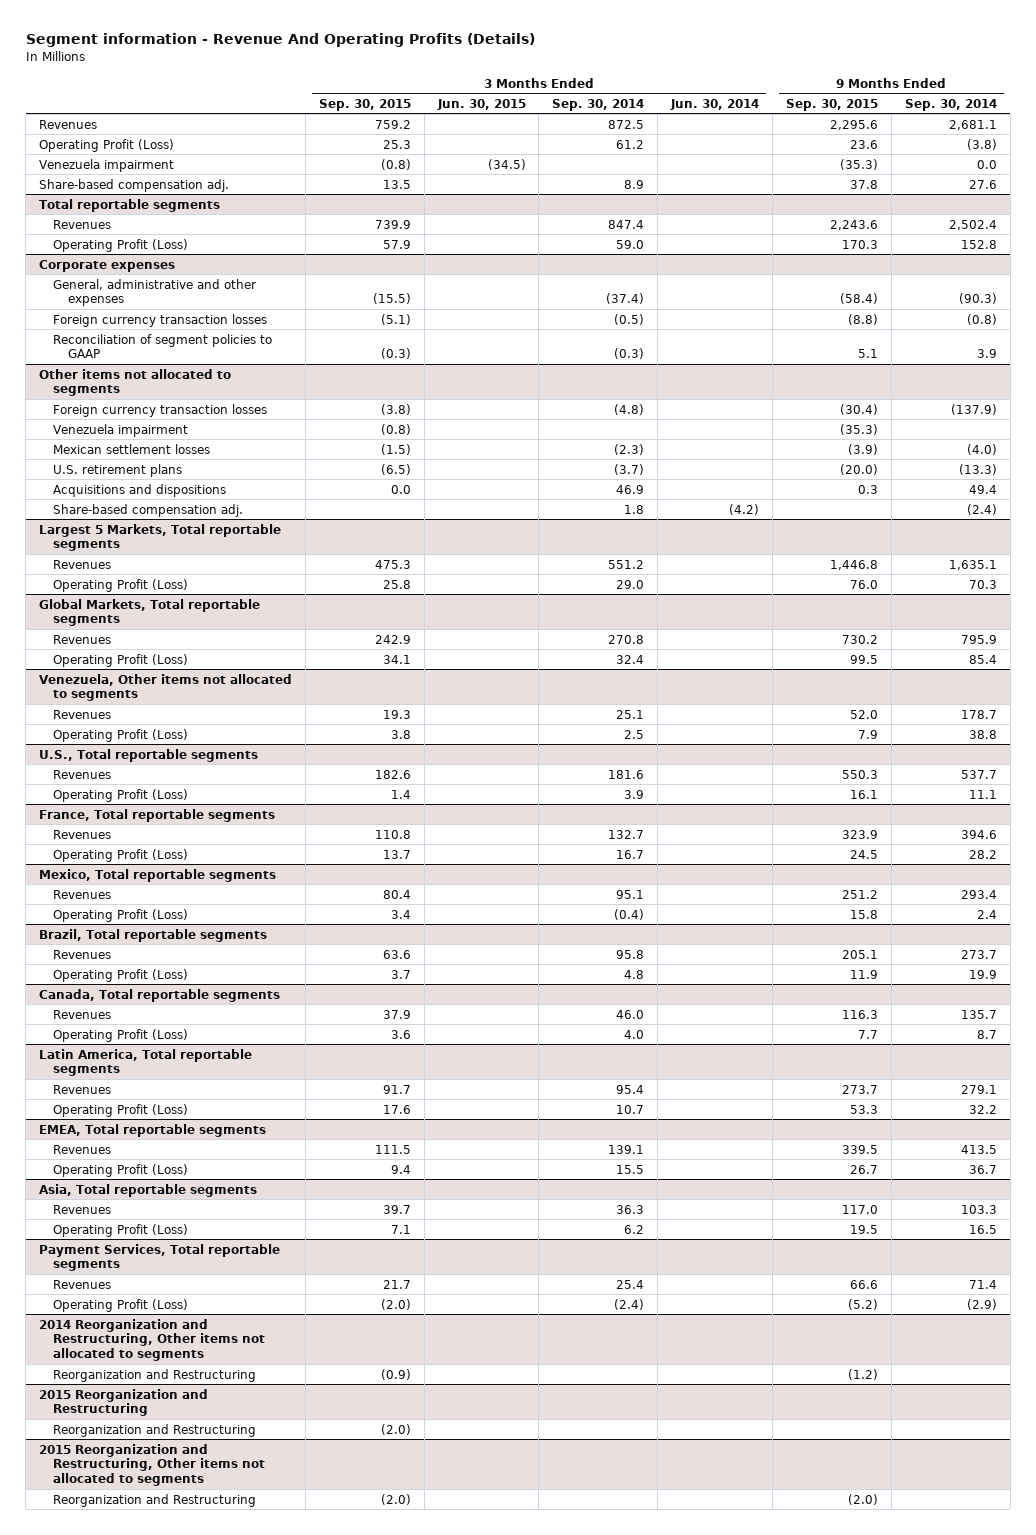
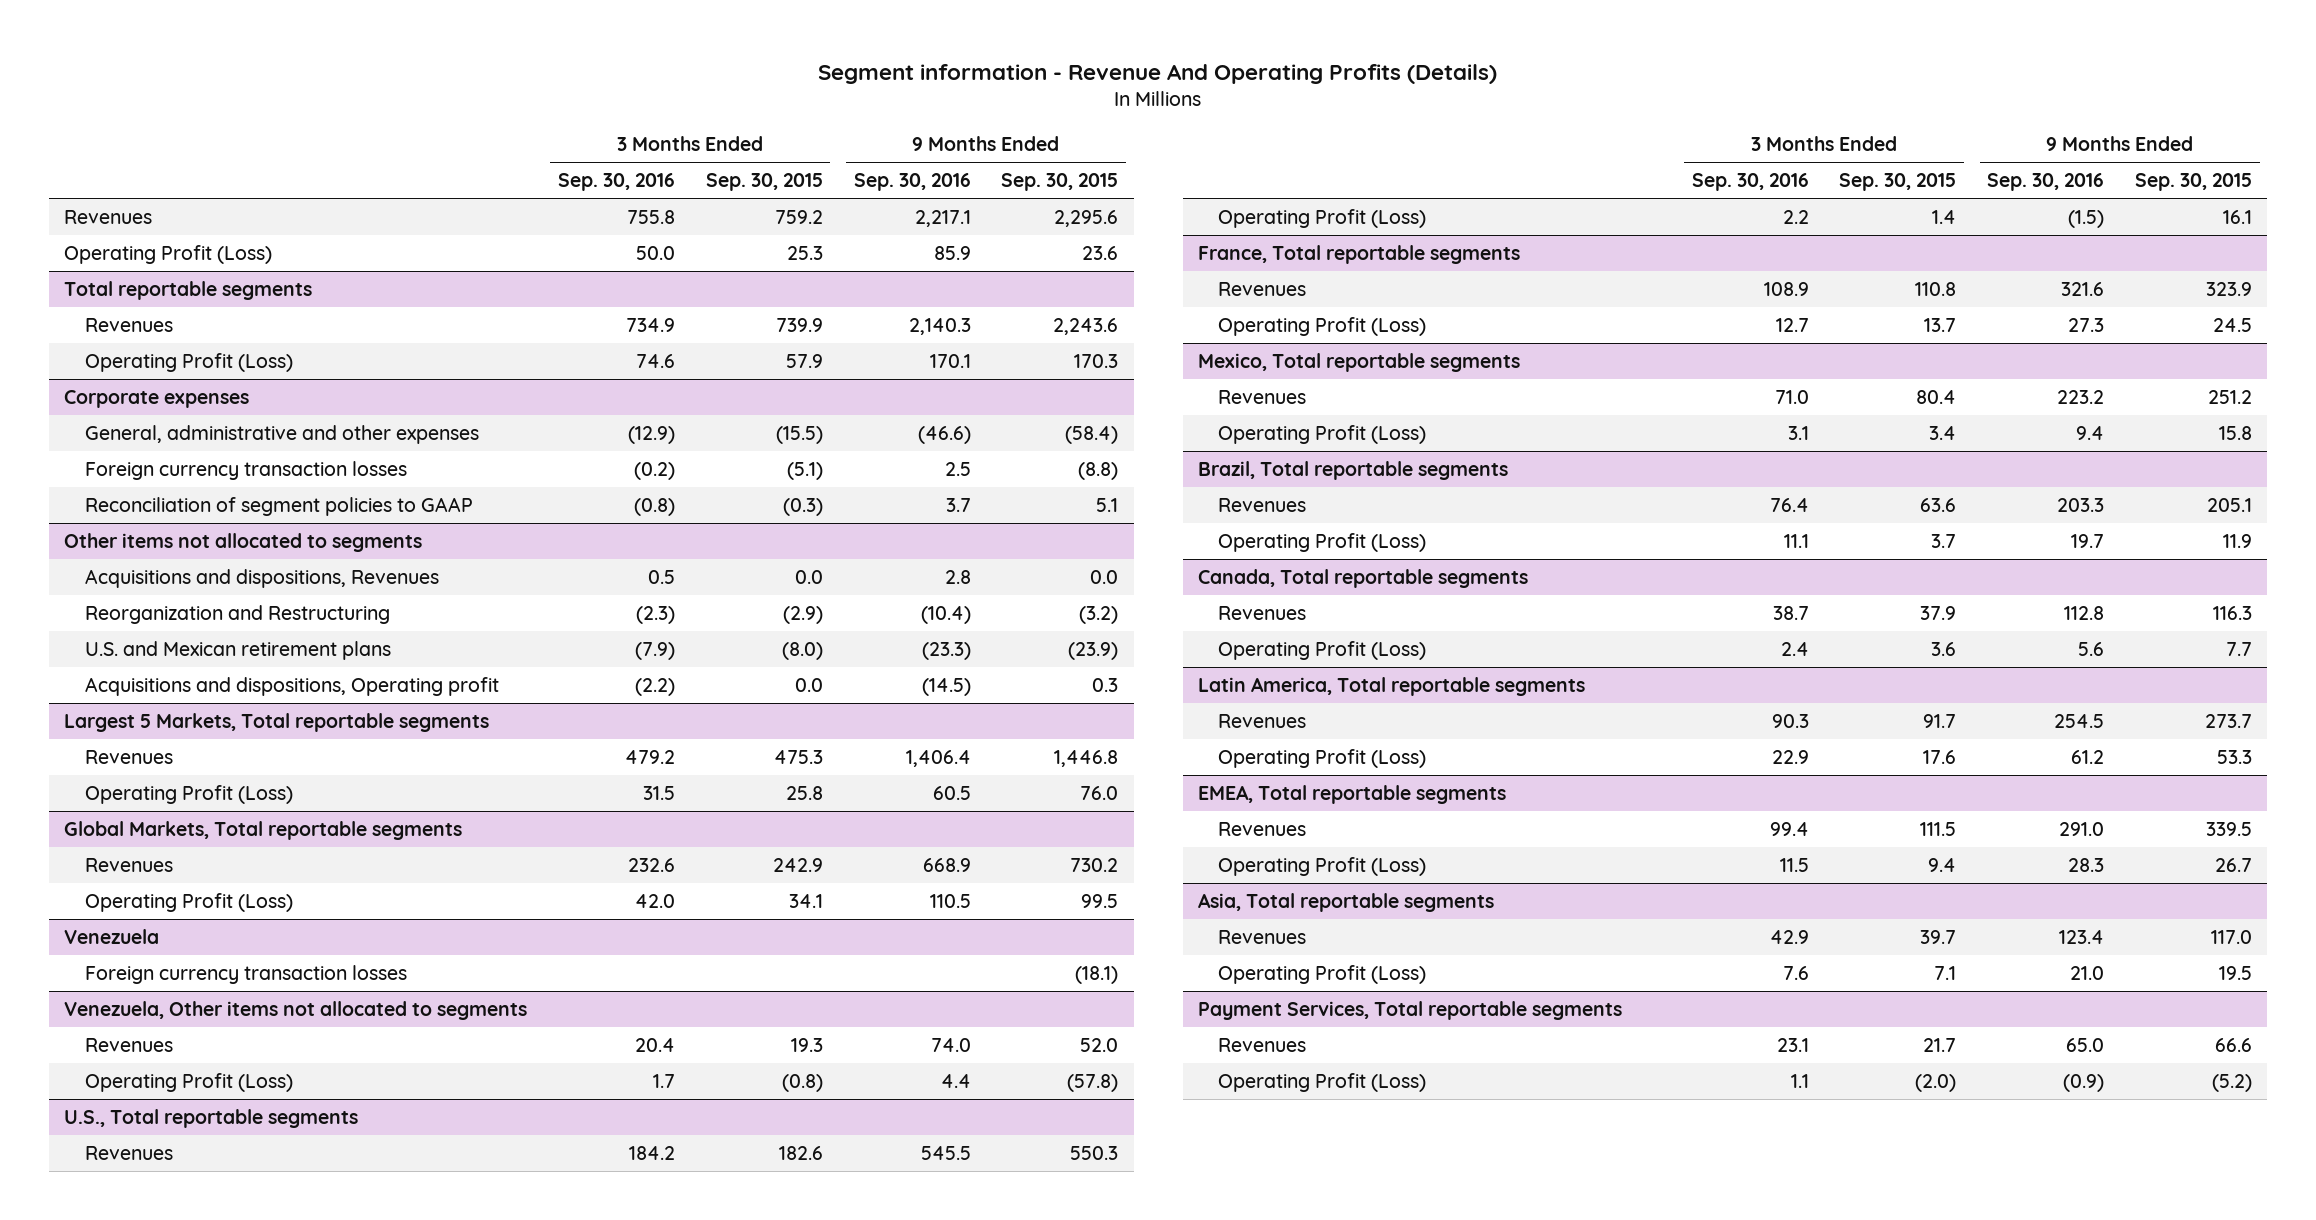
[436,98,526,110] Jun. 30, 2015 -> none
[552,98,645,111] Sep. 30, 2014 -> none
[670,98,760,110] Jun. 30, 2014 -> none
[904,98,997,111] Sep. 30, 2014 -> none
none -> [558,173,676,192] Sep. 30, 2016
none -> [853,173,971,192] Sep. 30, 2016
[38,158,174,172] Venezuela impairment -> none
[38,178,229,192] Share-based compensation adj. -> none
[53,403,268,417] Foreign currency transaction losses -> none
[53,423,189,437] Venezuela impairment -> none
[53,443,211,454] Mexican settlement losses -> none
[53,503,244,517] Share-based compensation adj. -> none
none -> [84,569,439,589] Acquisitions and dispositions, Revenues
none -> [84,605,390,625] Reorganization and Restructuring
[53,463,183,477] U.S. retirement plans -> [84,641,391,661] U.S. and Mexican retirement plans
[380,463,411,475] (6.5) -> [781,642,823,661] (8.0)
[840,463,879,475] (20.0) -> [1068,642,1119,661] (23.9)
[53,483,227,497] Acquisitions and dispositions -> [84,677,499,697] Acquisitions and dispositions, Operating profit
none -> [64,929,160,945] Venezuela
none -> [84,965,407,985] Foreign currency transaction losses
[390,729,411,739] 3.8 -> [781,1074,823,1093] (0.8)
[858,729,879,739] 7.9 -> [1067,1074,1119,1093] (57.8)
[38,1318,266,1362] 2014 Reorganization and Restructuring, Other items not allocated to segments -> none
[53,1368,257,1382] Reorganization and Restructuring -> none
[38,1388,208,1417] 2015 Reorganization and Restructuring -> none
[53,1423,257,1437] Reorganization and Restructuring -> none
[38,1443,266,1487] 2015 Reorganization and Restructuring, Other items not allocated to segments -> none
[53,1493,257,1507] Reorganization and Restructuring -> none

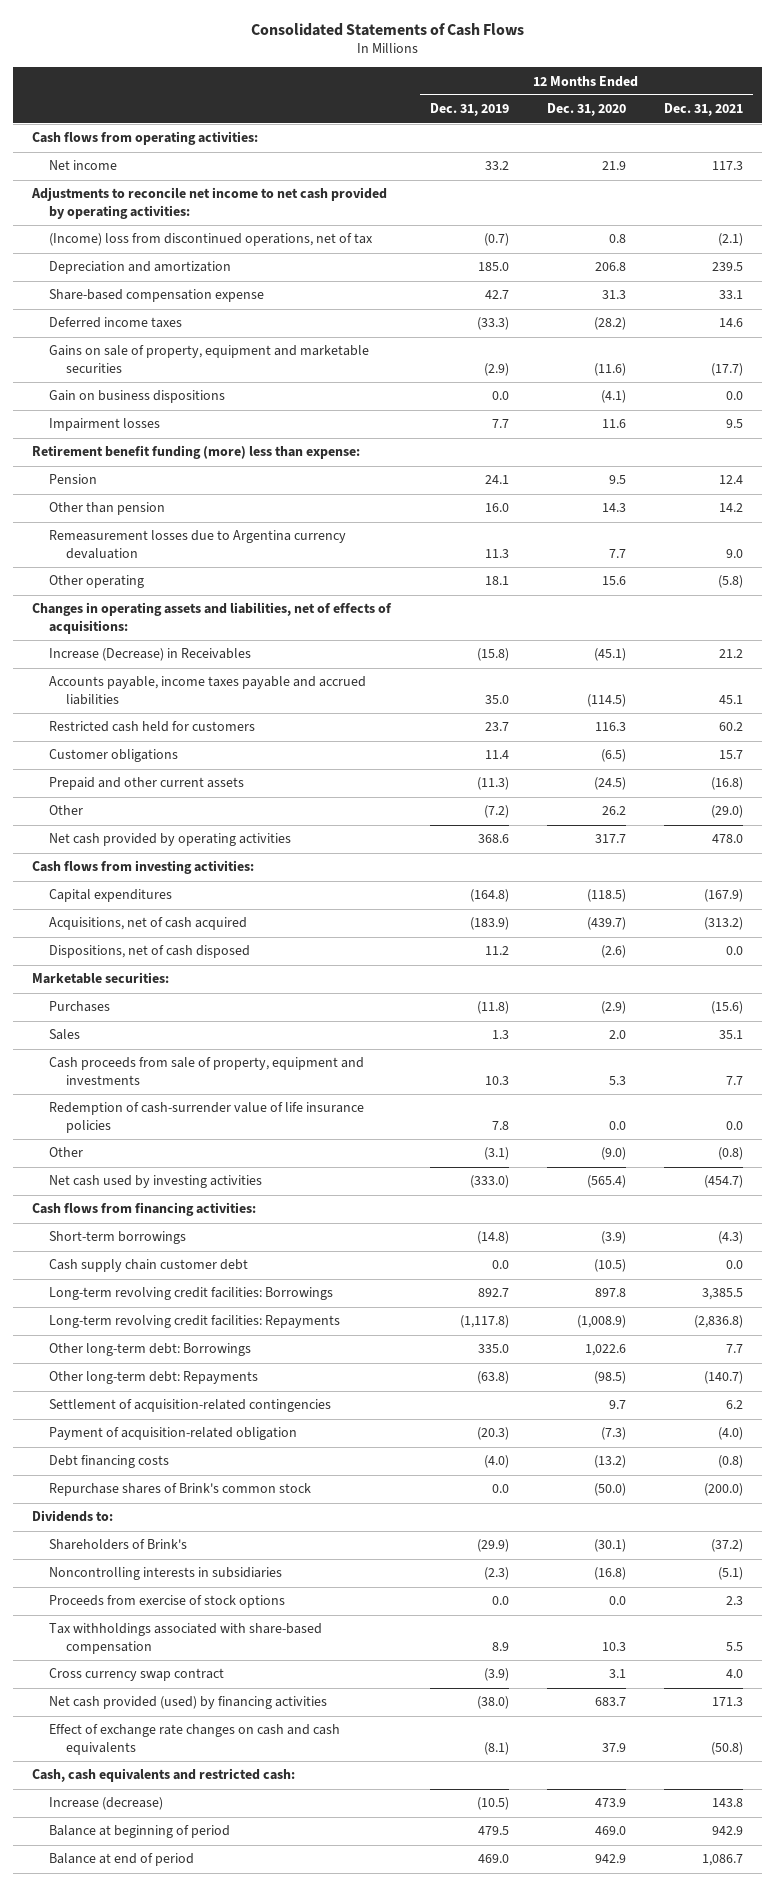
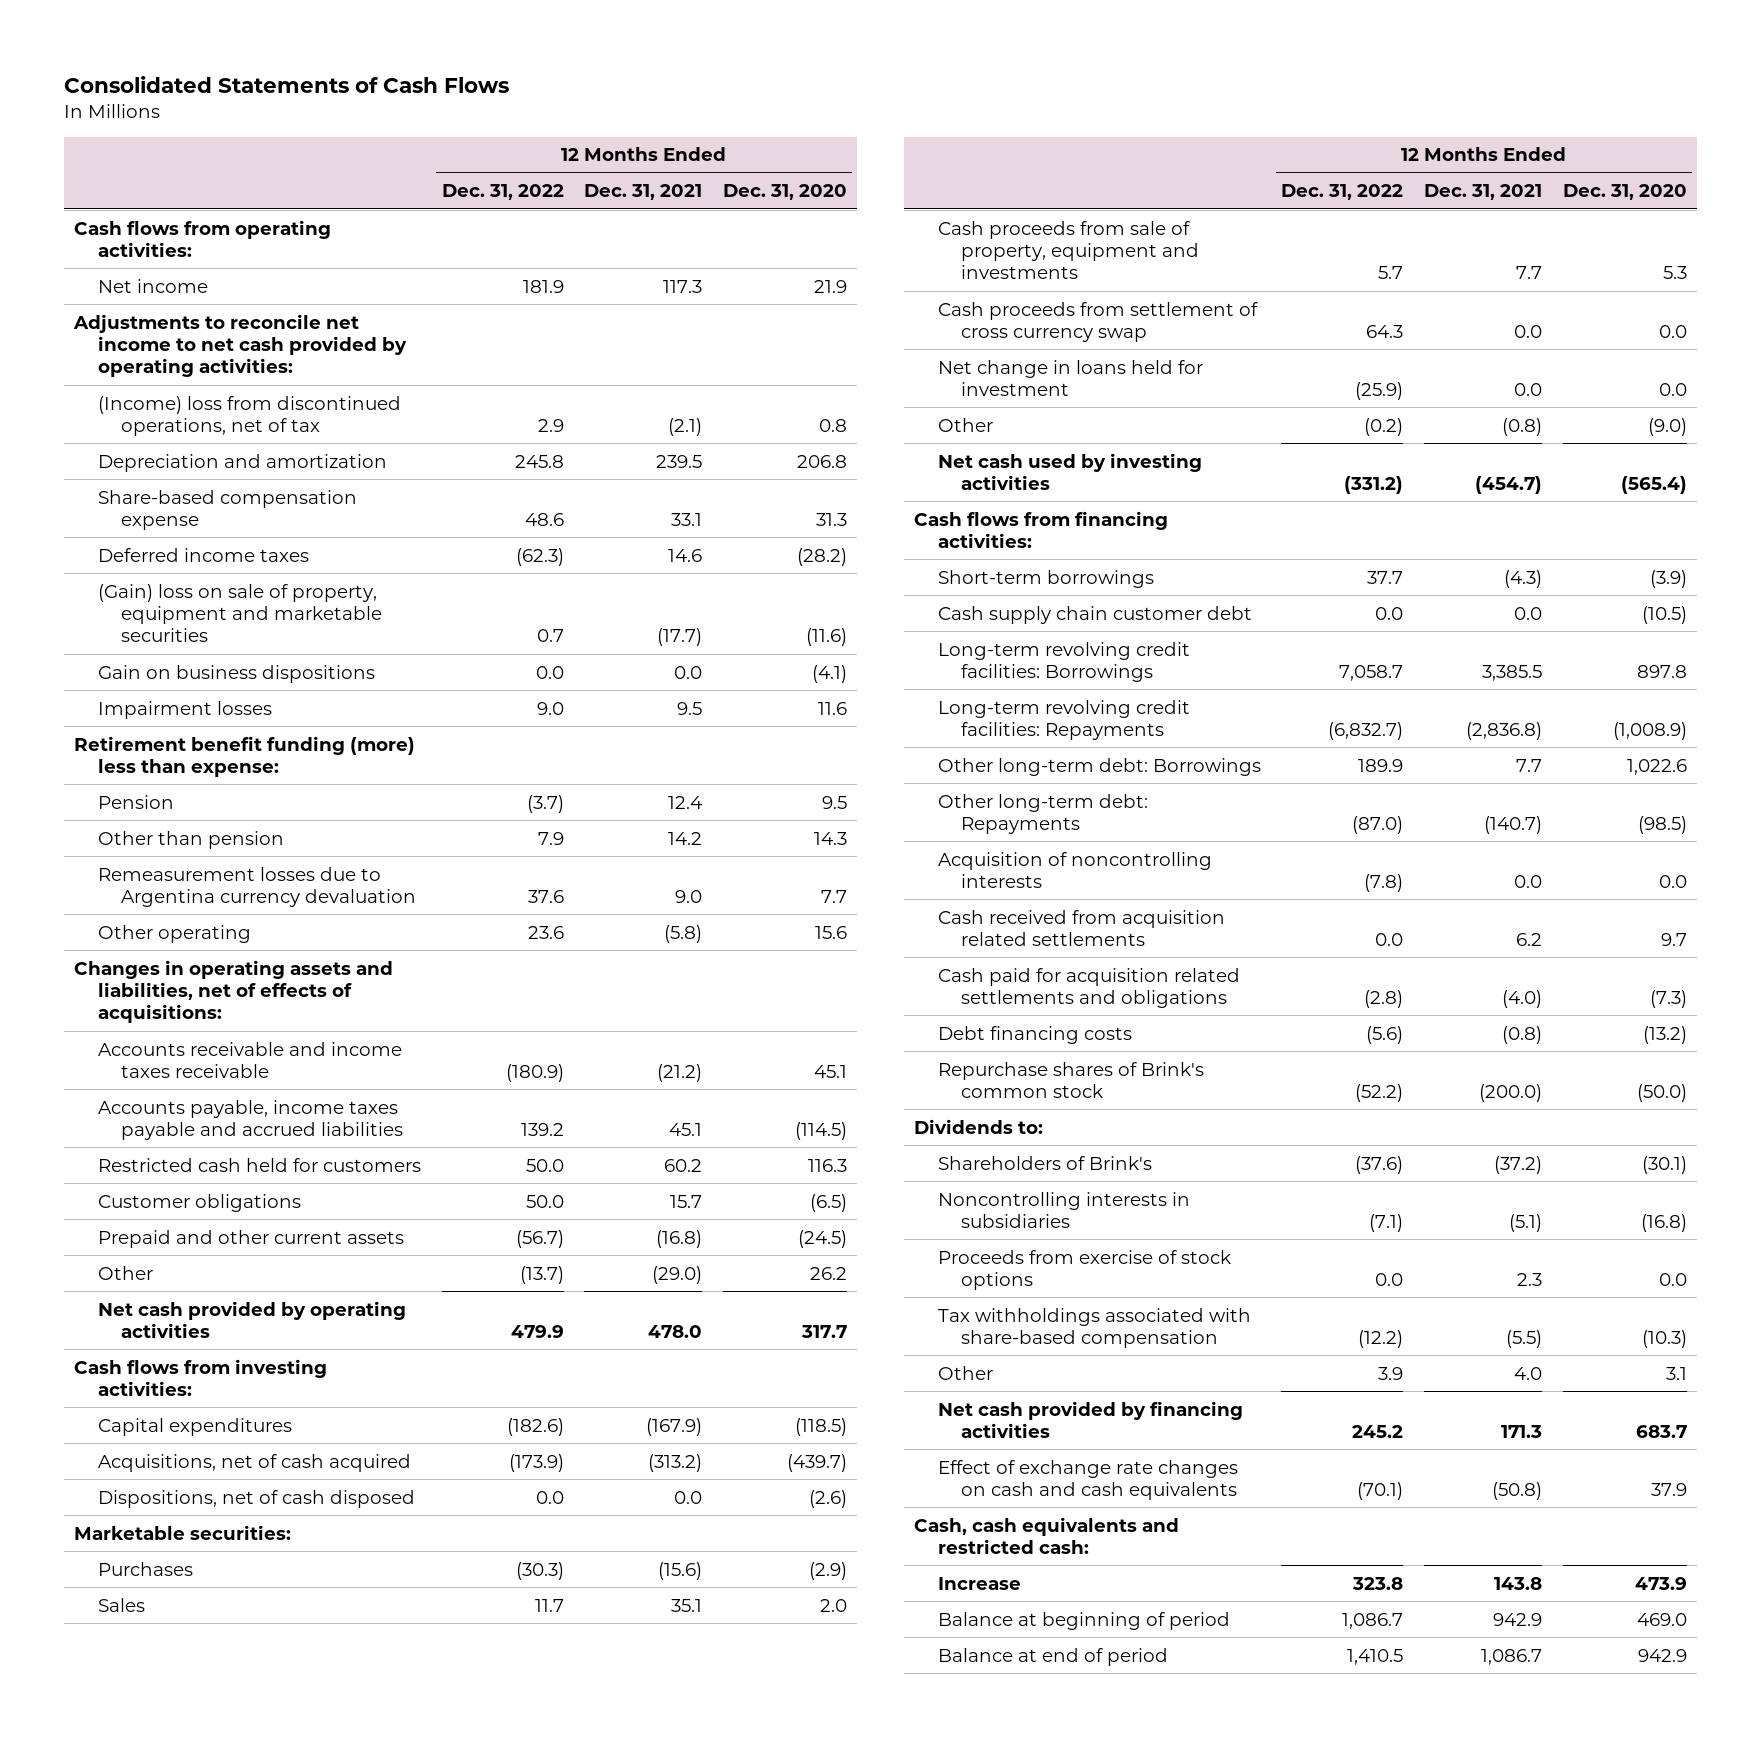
[429,103,509,117] Dec. 31, 2019 -> none
none -> [441,184,564,201] Dec. 31, 2022
[49,345,370,373] Gains on sale of property, equipment and marketable securities -> [97,583,383,643] (Gain) loss on sale of property, equipment and marketable securities
[49,648,252,662] Increase (Decrease) in Receivables -> none
none -> [97,1041,402,1078] Accounts receivable and income taxes receivable
[49,1102,365,1133] Redemption of cash-surrender value of life insurance policies -> none
none -> [937,301,1258,342] Cash proceeds from settlement of cross currency swap
none -> [937,359,1203,396] Net change in loans held for investment
none -> [937,851,1212,888] Acquisition of noncontrolling interests
[49,1399,332,1413] Settlement of acquisition-related contingencies -> [937,909,1225,946] Cash received from acquisition related settlements
[49,1427,298,1441] Payment of acquisition-related obligation -> [937,967,1240,1008] Cash paid for acquisition related settlements and obligations
[601,1641,626,1651] 10.3 -> [1641,1329,1687,1348] (10.3)
[726,1641,744,1651] 5.5 -> [1506,1329,1543,1348] (5.5)
[49,1668,225,1682] Cross currency swap contract -> [937,1365,993,1380] Other
[49,1696,328,1710] Net cash provided (used) by financing activities -> [937,1400,1243,1438] Net cash provided by financing activities
[49,1797,164,1811] Increase (decrease) -> [937,1576,1021,1590] Increase

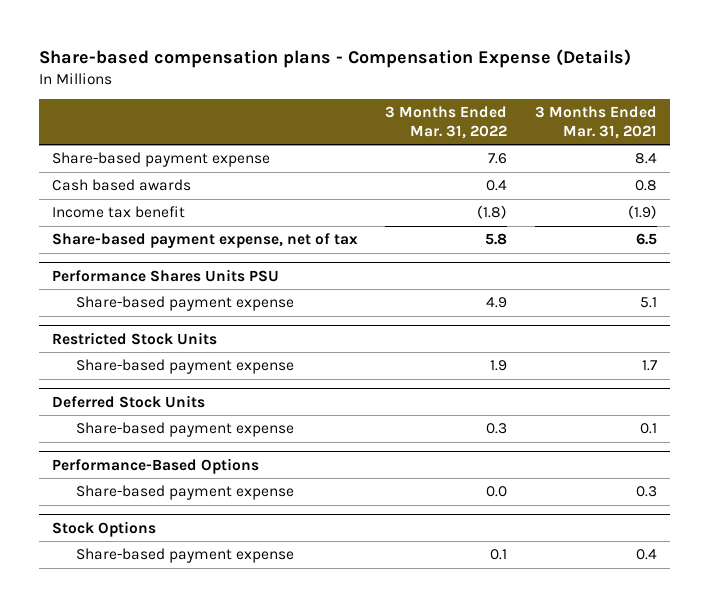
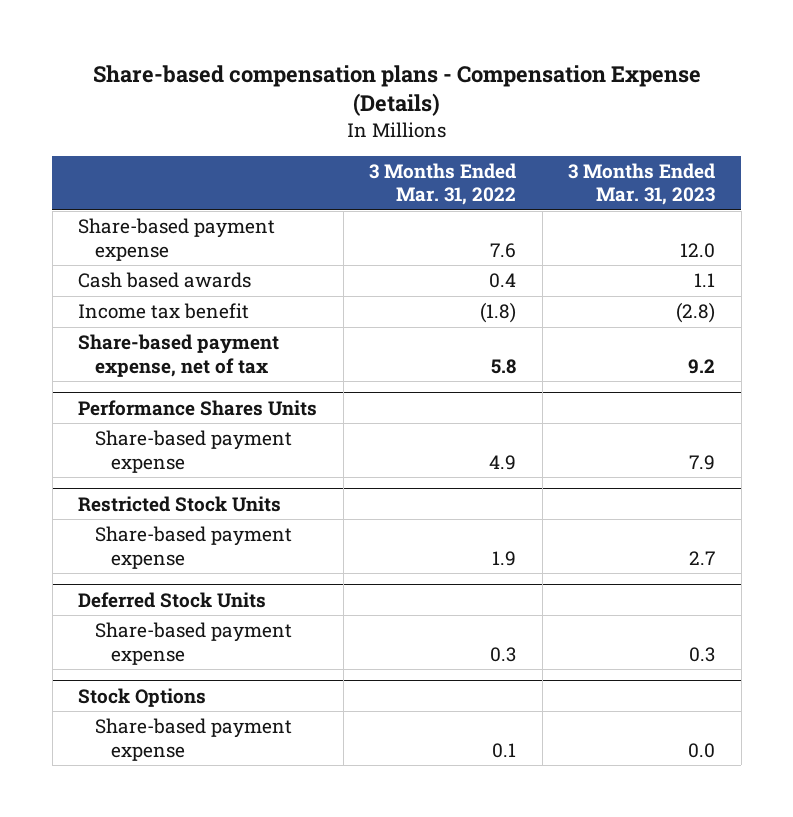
[534,106,657,139] 3 Months Ended Mar. 31, 2021 -> none
none -> [568,162,716,206] 3 Months Ended Mar. 31, 2023
[52,268,280,282] Performance Shares Units PSU -> [78,399,318,416] Performance Shares Units
[52,457,260,474] Performance-Based Options -> none
[76,485,295,501] Share-based payment expense -> none

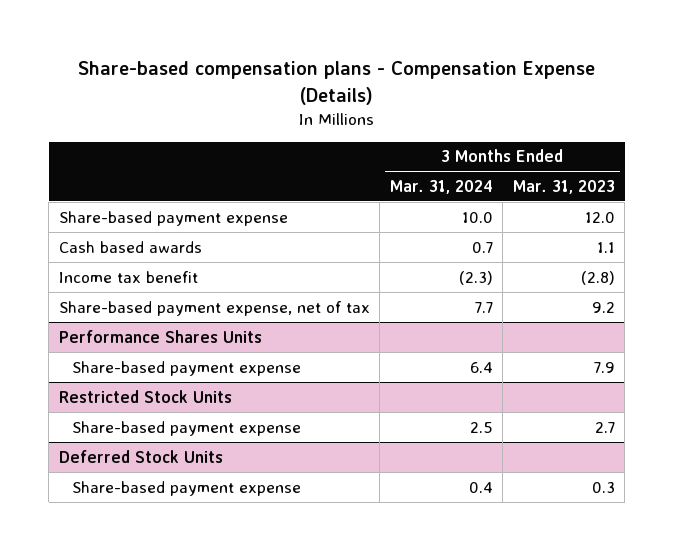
[369,162,517,206] 3 Months Ended Mar. 31, 2022 -> none
none -> [389,179,493,194] Mar. 31, 2024
[78,687,207,707] Stock Options -> none
[94,718,292,761] Share-based payment expense -> none

